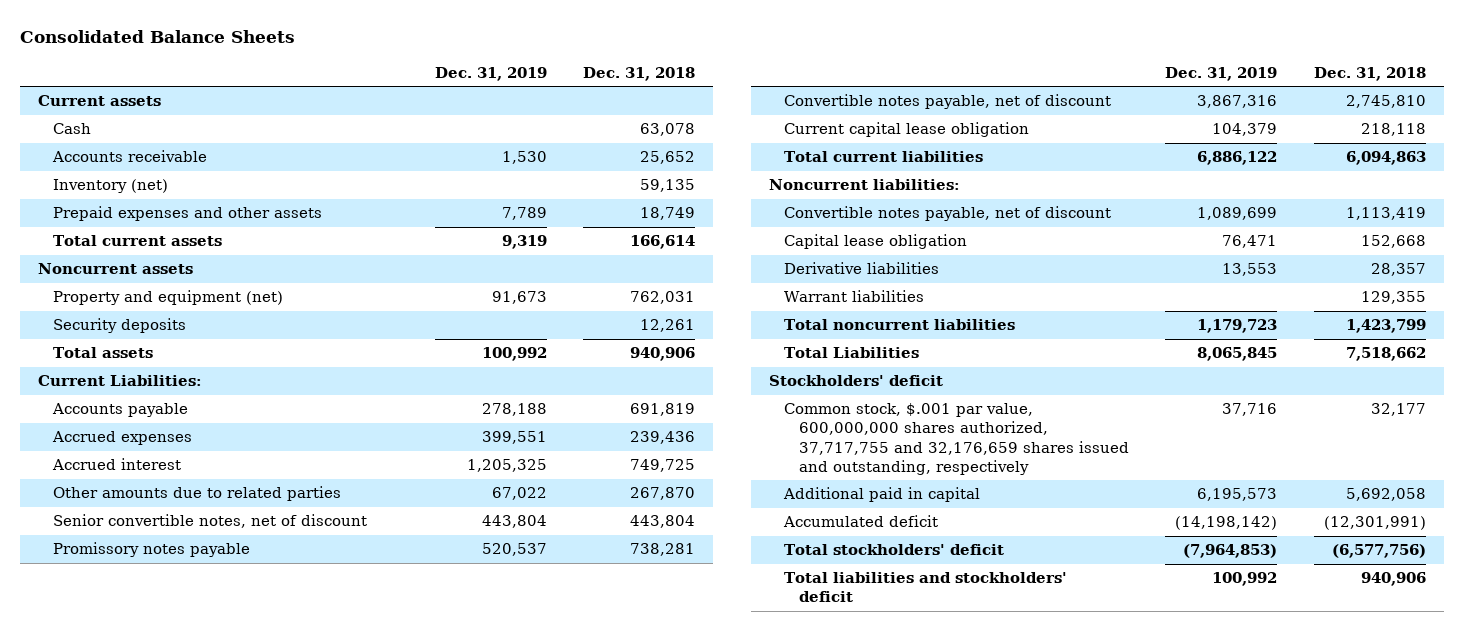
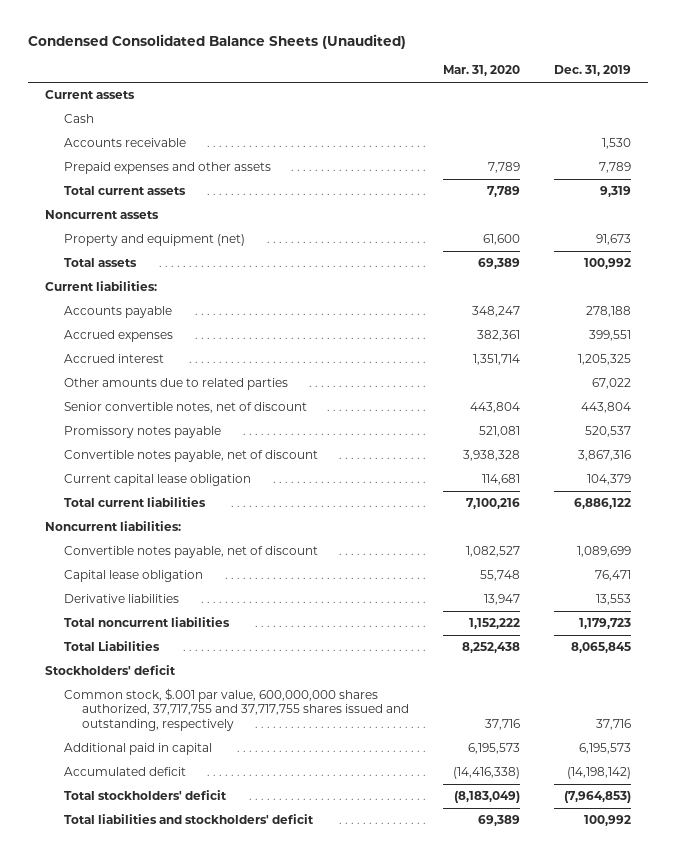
[20,30,296,44] Consolidated Balance Sheets -> [28,34,407,50] Condensed Consolidated Balance Sheets (Unaudited)
[583,66,696,81] Dec. 31, 2018 -> none
none -> [443,65,521,77] Mar. 31, 2020
[53,179,169,194] Inventory (net) -> none
[53,318,187,334] Security deposits -> none
[38,375,203,387] Current Liabilities: -> [45,281,158,292] Current liabilities:
[784,290,925,303] Warrant liabilities -> none
[784,403,1130,475] Common stock, $.001 par value, 600,000,000 shares authorized, 37,717,755 and 32,176,659 shares issued and outstanding, respectively -> [63,688,409,731] Common stock, $.001 par value, 600,000,000 shares authorized, 37,717,755 and 37,717,755 shares issued and outstanding, respectively

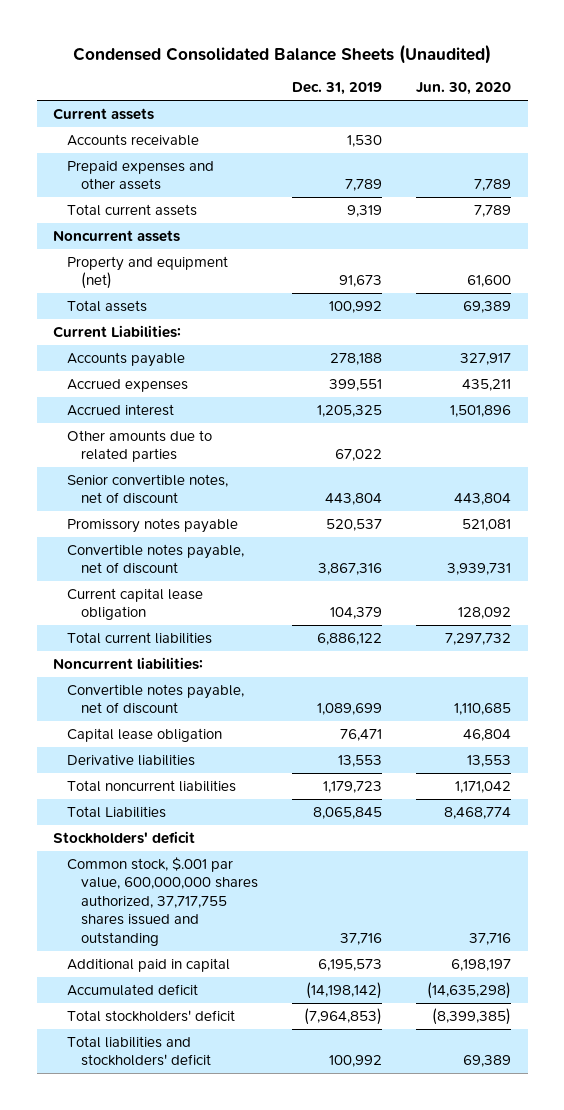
[443,65,521,77] Mar. 31, 2020 -> none
none -> [415,82,511,96] Jun. 30, 2020
[63,114,94,124] Cash -> none
[45,281,158,292] Current liabilities: -> [53,324,182,338] Current Liabilities:
[63,688,409,731] Common stock, $.001 par value, 600,000,000 shares authorized, 37,717,755 and 37,717,755 shares issued and outstanding, respectively -> [67,856,259,946] Common stock, $.001 par value, 600,000,000 shares authorized, 37,717,755 shares issued and outstanding

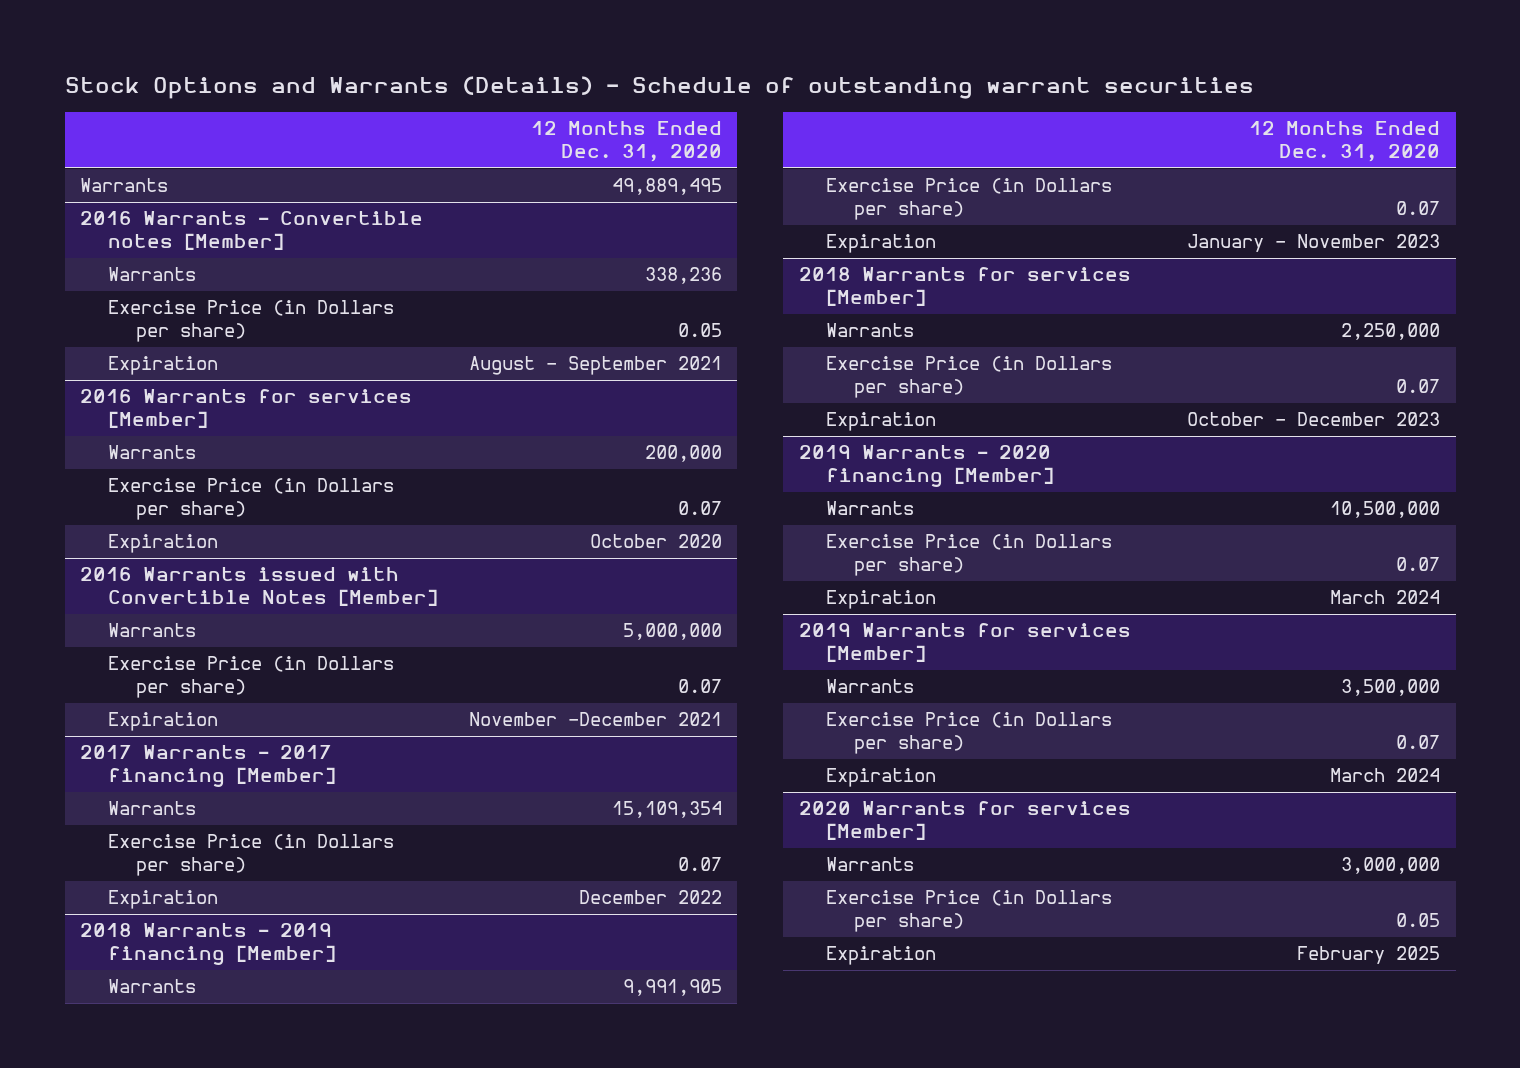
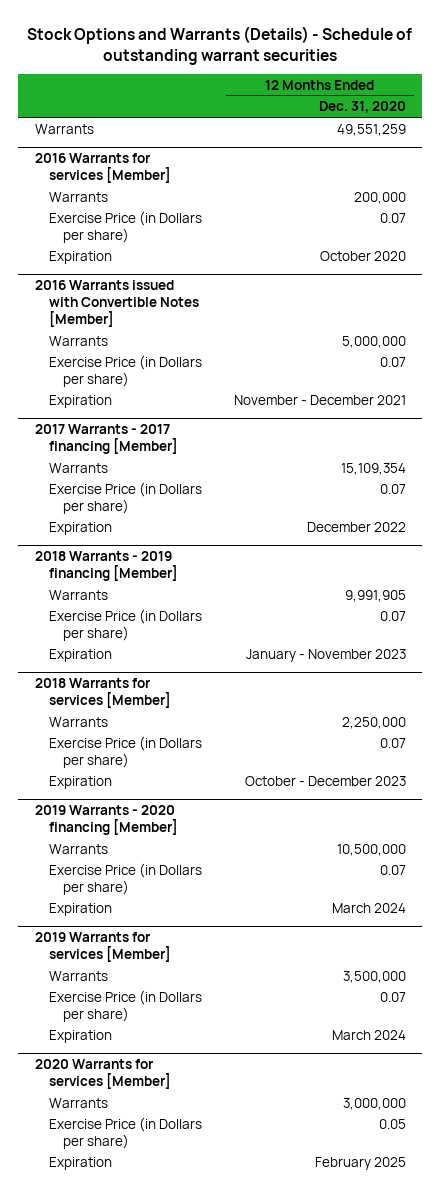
[79,211,423,251] 2016 Warrants - Convertible notes [Member] -> none
[107,267,196,282] Warrants -> none
[107,300,394,343] Exercise Price (in Dollars per share) -> none
[107,356,218,376] Expiration -> none
[611,178,722,196] 49,889,495 -> [336,123,406,136] 49,551,259
[468,712,722,727] November -December 2021 -> [233,394,406,405] November - December 2021

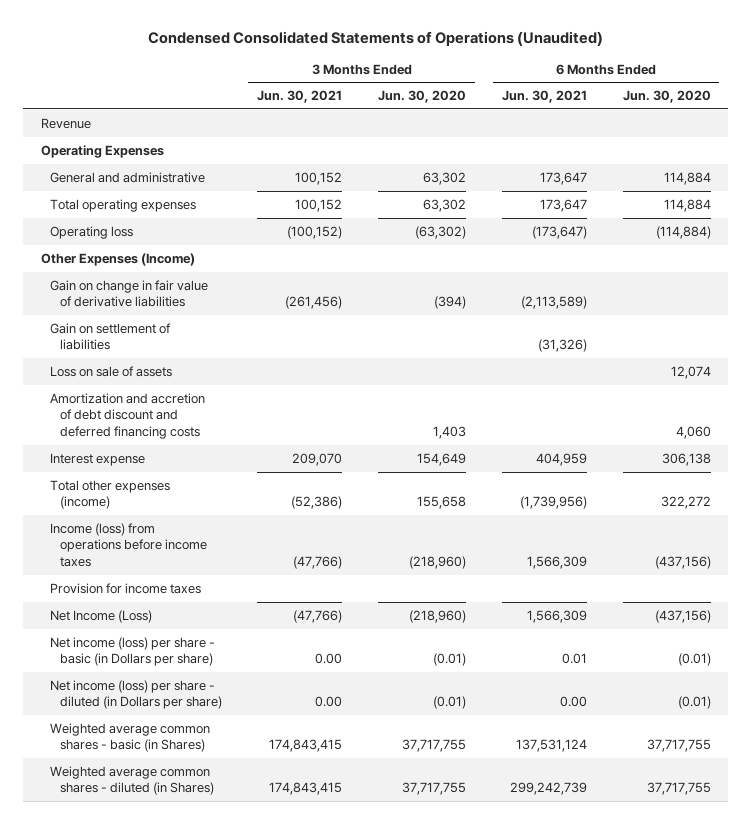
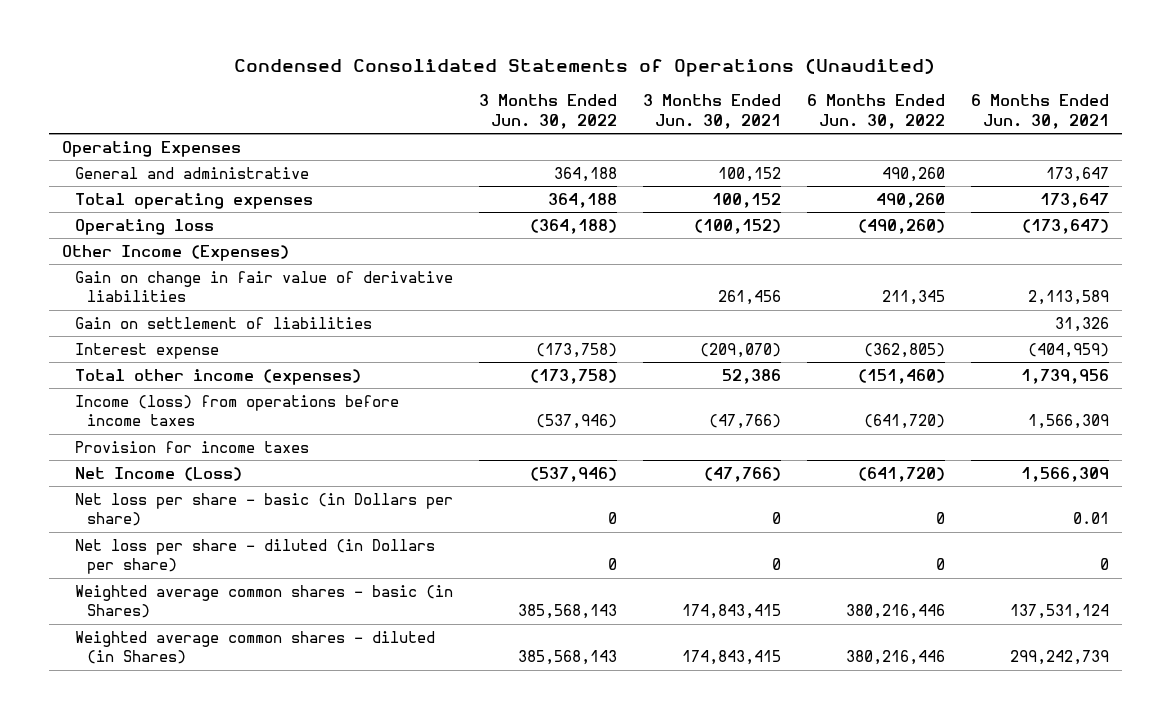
[378,90,467,104] Jun. 30, 2020 -> none
[622,90,711,104] Jun. 30, 2020 -> none
none -> [478,94,617,129] 3 Months Ended Jun. 30, 2022
none -> [806,94,945,129] 6 Months Ended Jun. 30, 2022
[40,117,91,129] Revenue -> none
[50,365,173,377] Loss on sale of assets -> none
[50,392,206,440] Amortization and accretion of debt discount and deferred financing costs -> none
[40,252,195,266] Other Expenses (Income) -> [61,244,289,261] Other Income (Expenses)
[285,296,343,310] (261,456) -> [717,290,781,306] 261,456
[520,296,587,310] (2,113,589) -> [1027,290,1109,306] 2,113,589
[537,339,587,353] (31,326) -> [1054,316,1109,332] 31,326
[292,452,343,466] 209,070 -> [699,342,781,358] (209,070)
[535,452,587,466] 404,959 -> [1027,342,1109,358] (404,959)
[50,479,171,510] Total other expenses (income) -> [74,368,361,385] Total other income (expenses)
[291,496,343,510] (52,386) -> [721,368,781,384] 52,386
[519,496,587,510] (1,739,956) -> [1020,368,1109,384] 1,739,956
[50,636,216,667] Net income (loss) per share - basic (in Dollars per share) -> [74,492,453,527] Net loss per share - basic (in Dollars per share)
[315,653,343,665] 0.00 -> [771,512,781,525] 0
[50,679,222,710] Net income (loss) per share - diluted (in Dollars per share) -> [74,538,435,575] Net loss per share - diluted (in Dollars per share)
[315,696,343,708] 0.00 -> [771,558,781,571] 0
[559,696,587,708] 0.00 -> [1099,558,1109,571] 0

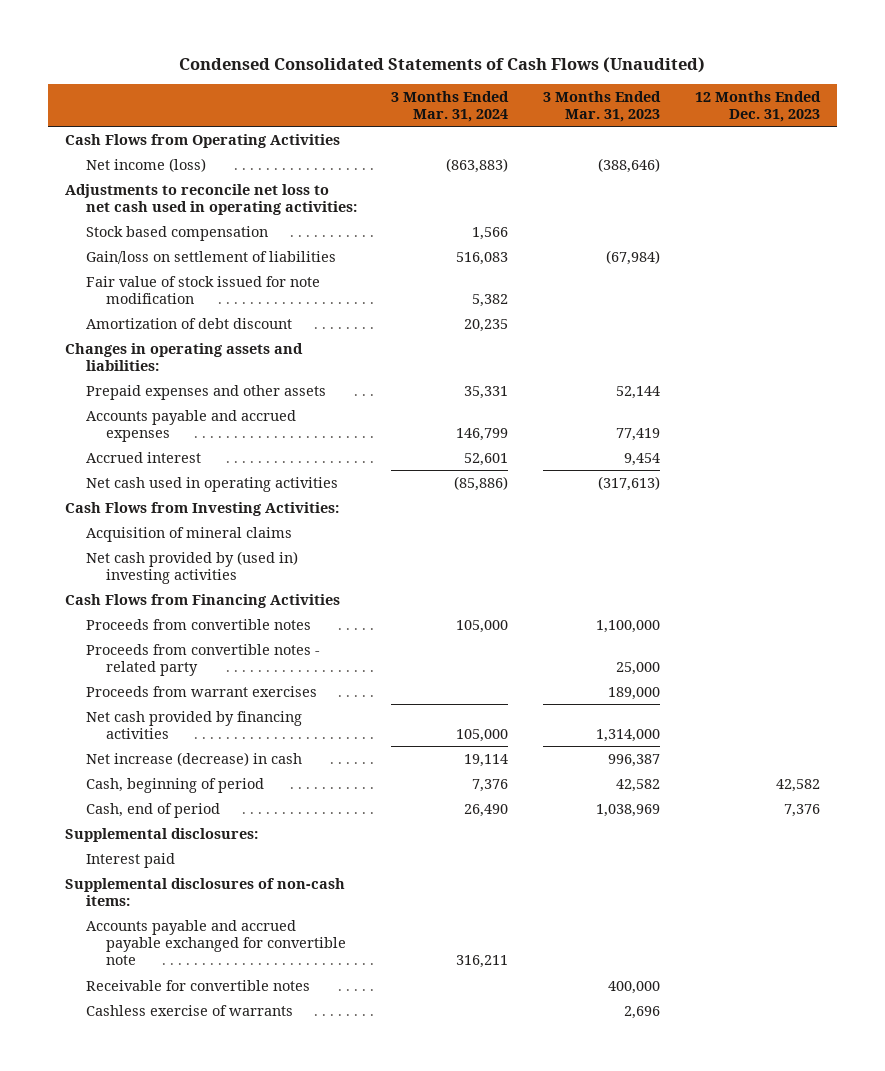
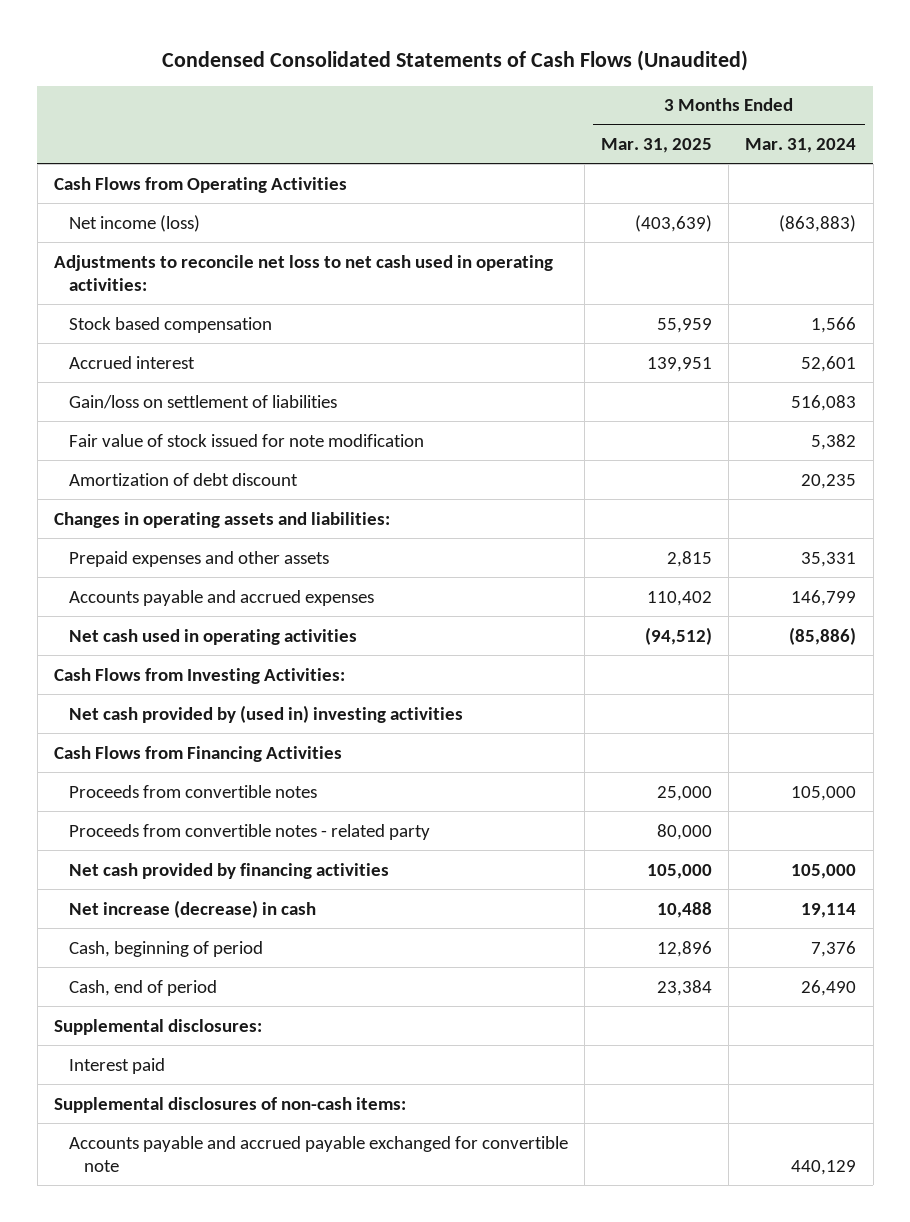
[543,90,662,123] 3 Months Ended Mar. 31, 2023 -> none
[694,90,821,123] 12 Months Ended Dec. 31, 2023 -> none
none -> [601,137,713,153] Mar. 31, 2025
[85,451,201,463] Accrued interest -> [68,355,195,369] Accrued interest
[85,526,292,542] Acquisition of mineral claims -> none
[85,685,317,697] Proceeds from warrant exercises -> none
[85,979,310,991] Receivable for convertible notes -> none
[85,1004,293,1016] Cashless exercise of warrants -> none
[456,955,509,969] 316,211 -> [791,1160,857,1176] 440,129

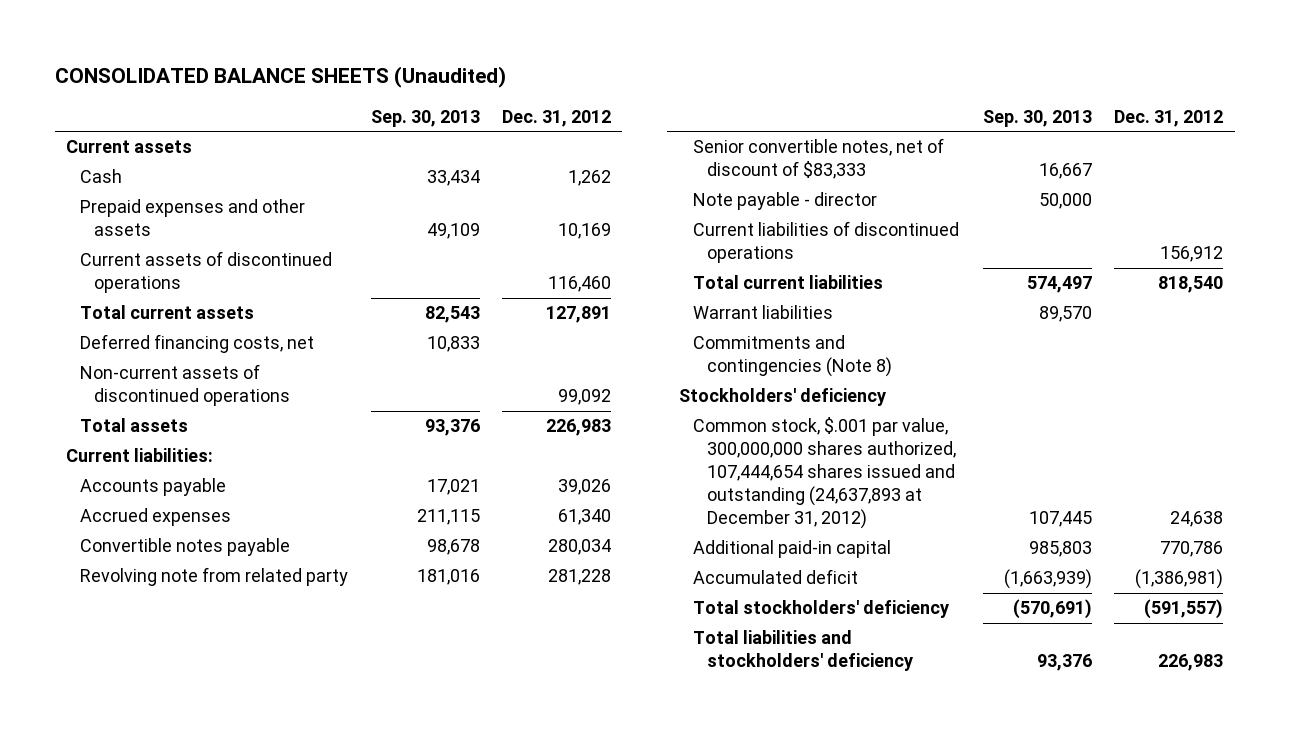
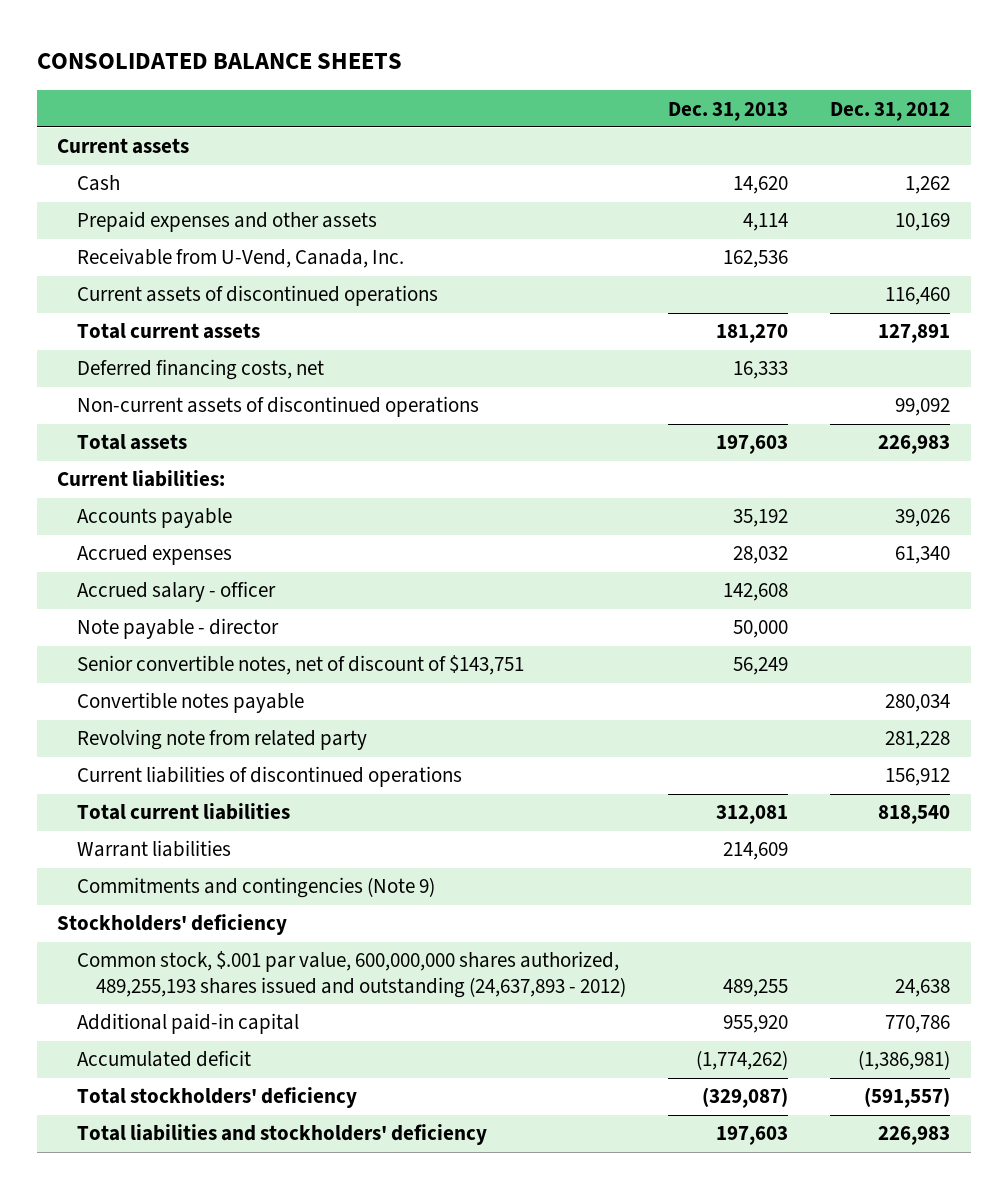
[54,66,506,89] CONSOLIDATED BALANCE SHEETS (Unaudited) -> [36,53,402,70] CONSOLIDATED BALANCE SHEETS
[370,109,480,127] Sep. 30, 2013 -> none
none -> [667,101,788,121] Dec. 31, 2013
none -> [76,248,404,269] Receivable from U-Vend, Canada, Inc.
none -> [76,581,276,603] Accrued salary - officer
[692,192,877,211] Note payable - director -> [76,618,279,640] Note payable - director
none -> [76,655,524,676] Senior convertible notes, net of discount of $143,751
[692,138,944,180] Senior convertible notes, net of discount of $83,333 -> none
[692,335,892,378] Commitments and contingencies (Note 8) -> [76,877,435,899] Commitments and contingencies (Note 9)
[692,417,956,530] Common stock, $.001 par value, 300,000,000 shares authorized, 107,444,654 shares issued and outstanding (24,637,893 at December 31, 2012) -> [76,951,627,998] Common stock, $.001 par value, 600,000,000 shares authorized, 489,255,193 shares issued and outstanding (24,637,893 - 2012)

